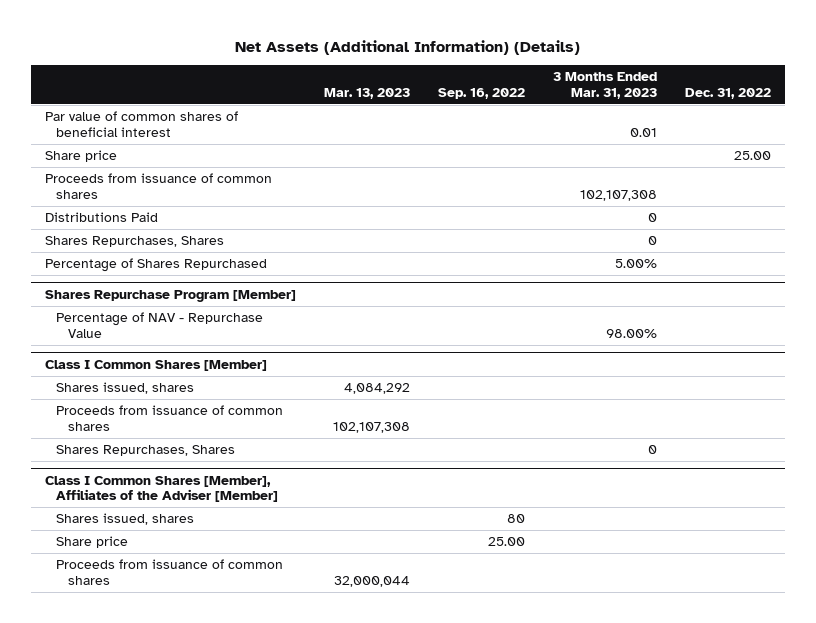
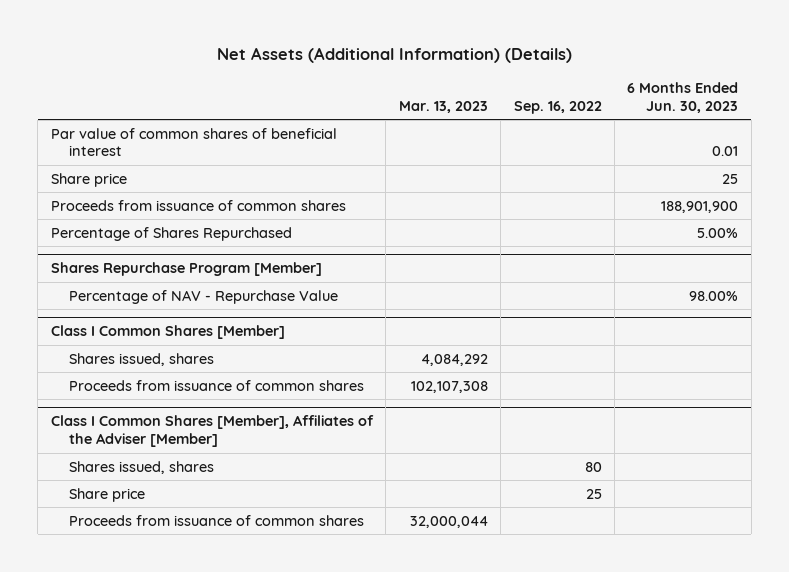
[553,72,658,99] 3 Months Ended Mar. 31, 2023 -> none
[685,87,772,99] Dec. 31, 2022 -> none
none -> [627,82,739,113] 6 Months Ended Jun. 30, 2023
[44,212,158,223] Distributions Paid -> none
[44,236,224,248] Shares Repurchases, Shares -> none
[56,445,236,457] Shares Repurchases, Shares -> none
[488,537,526,547] 25.00 -> [585,488,602,499] 25

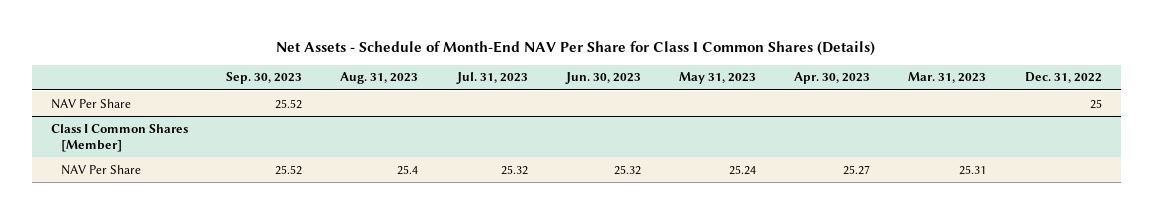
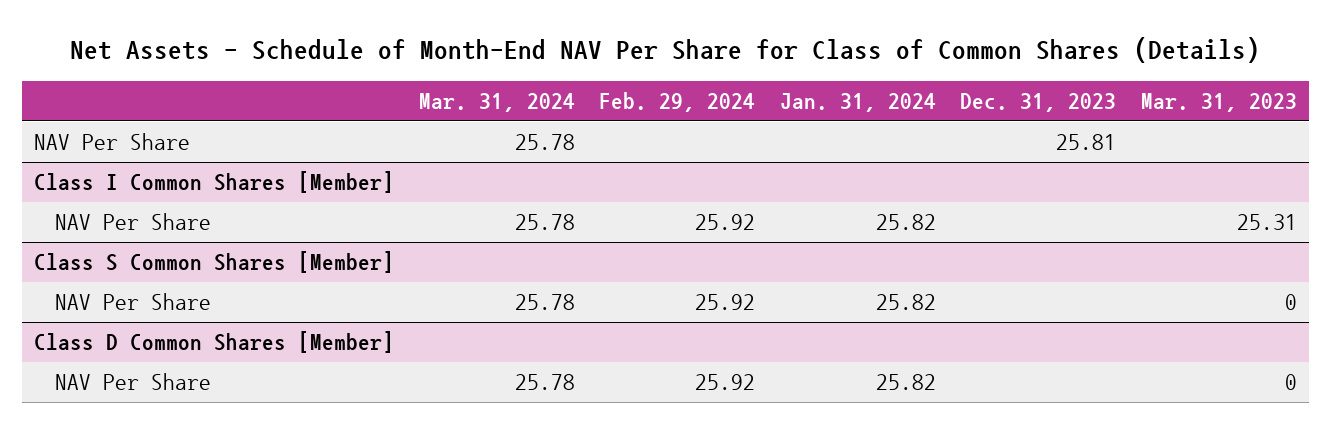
[276,40,876,56] Net Assets - Schedule of Month-End NAV Per Share for Class I Common Shares (Details) -> [70,36,1261,63] Net Assets - Schedule of Month-End NAV Per Share for Class of Common Shares (Details)
[226,72,303,85] Sep. 30, 2023 -> none
[340,72,419,85] Aug. 31, 2023 -> none
[455,72,528,85] Jul. 31, 2023 -> none
[564,72,641,85] Jun. 30, 2023 -> none
[679,72,757,85] May 31, 2023 -> none
[794,72,871,85] Apr. 30, 2023 -> none
[1024,72,1102,84] Dec. 31, 2022 -> none
none -> [418,93,575,113] Mar. 31, 2024
none -> [599,92,756,113] Feb. 29, 2024
none -> [779,93,936,113] Jan. 31, 2024
none -> [960,93,1117,113] Dec. 31, 2023
none -> [34,251,395,274] Class S Common Shares [Member]
none -> [55,293,212,311] NAV Per Share
none -> [34,331,395,354] Class D Common Shares [Member]
none -> [55,373,212,391] NAV Per Share

